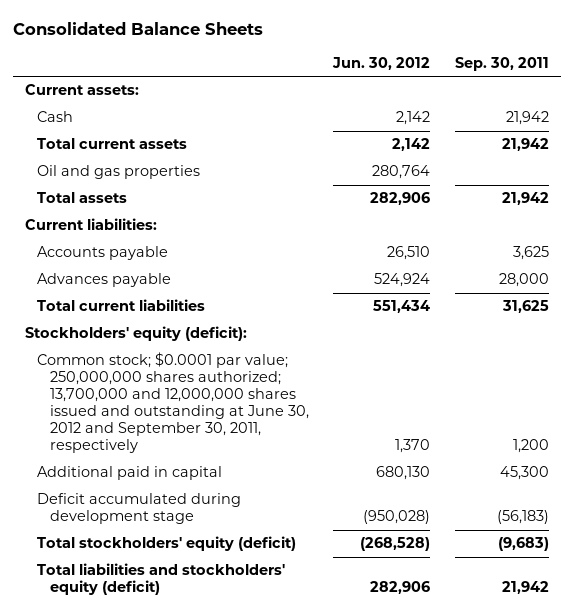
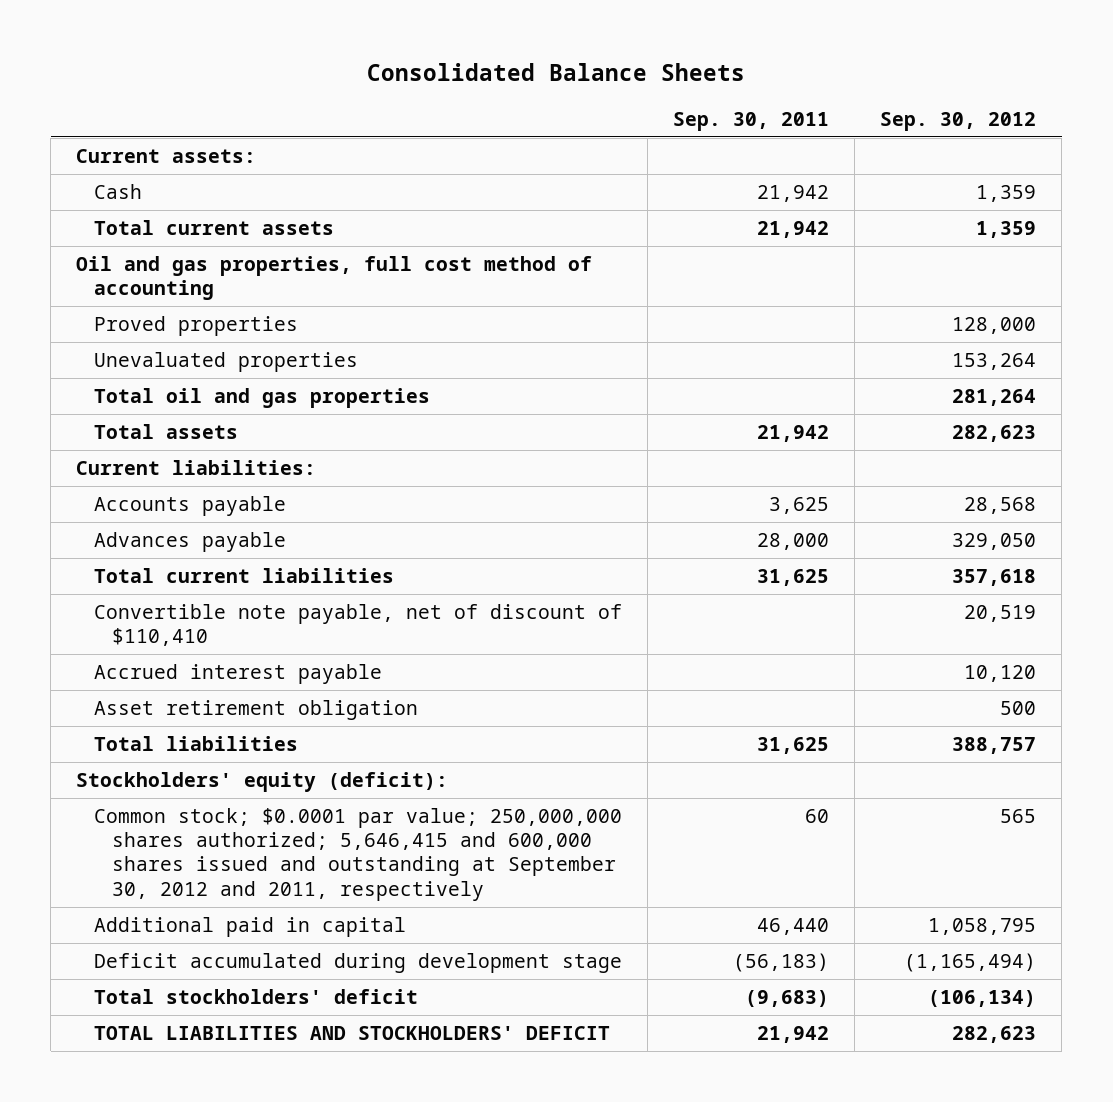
[332,56,431,70] Jun. 30, 2012 -> none
none -> [880,111,1037,131] Sep. 30, 2012
none -> [76,255,593,301] Oil and gas properties, full cost method of accounting
none -> [94,315,299,336] Proved properties
none -> [94,351,359,372] Unevaluated properties
[37,165,201,180] Oil and gas properties -> [94,387,431,408] Total oil and gas properties
none -> [94,603,623,647] Convertible note payable, net of discount of $110,410
none -> [94,663,383,684] Accrued interest payable
none -> [94,699,419,720] Asset retirement obligation
none -> [94,735,299,751] Total liabilities
[37,352,310,454] Common stock; $0.0001 par value; 250,000,000 shares authorized; 13,700,000 and 12,000,000 shares issued and outstanding at June 30, 2012 and September 30, 2011, respectively -> [94,807,623,901] Common stock; $0.0001 par value; 250,000,000 shares authorized; 5,646,415 and 600,000 shares issued and outstanding at September 30, 2012 and 2011, respectively
[512,439,549,454] 1,200 -> [805,808,830,823] 60
[499,466,549,481] 45,300 -> [757,917,830,935] 46,440
[37,536,297,552] Total stockholders' equity (deficit) -> [94,988,419,1004] Total stockholders' deficit
[37,563,286,596] Total liabilities and stockholders' equity (deficit) -> [94,1025,611,1040] TOTAL LIABILITIES AND STOCKHOLDERS' DEFICIT

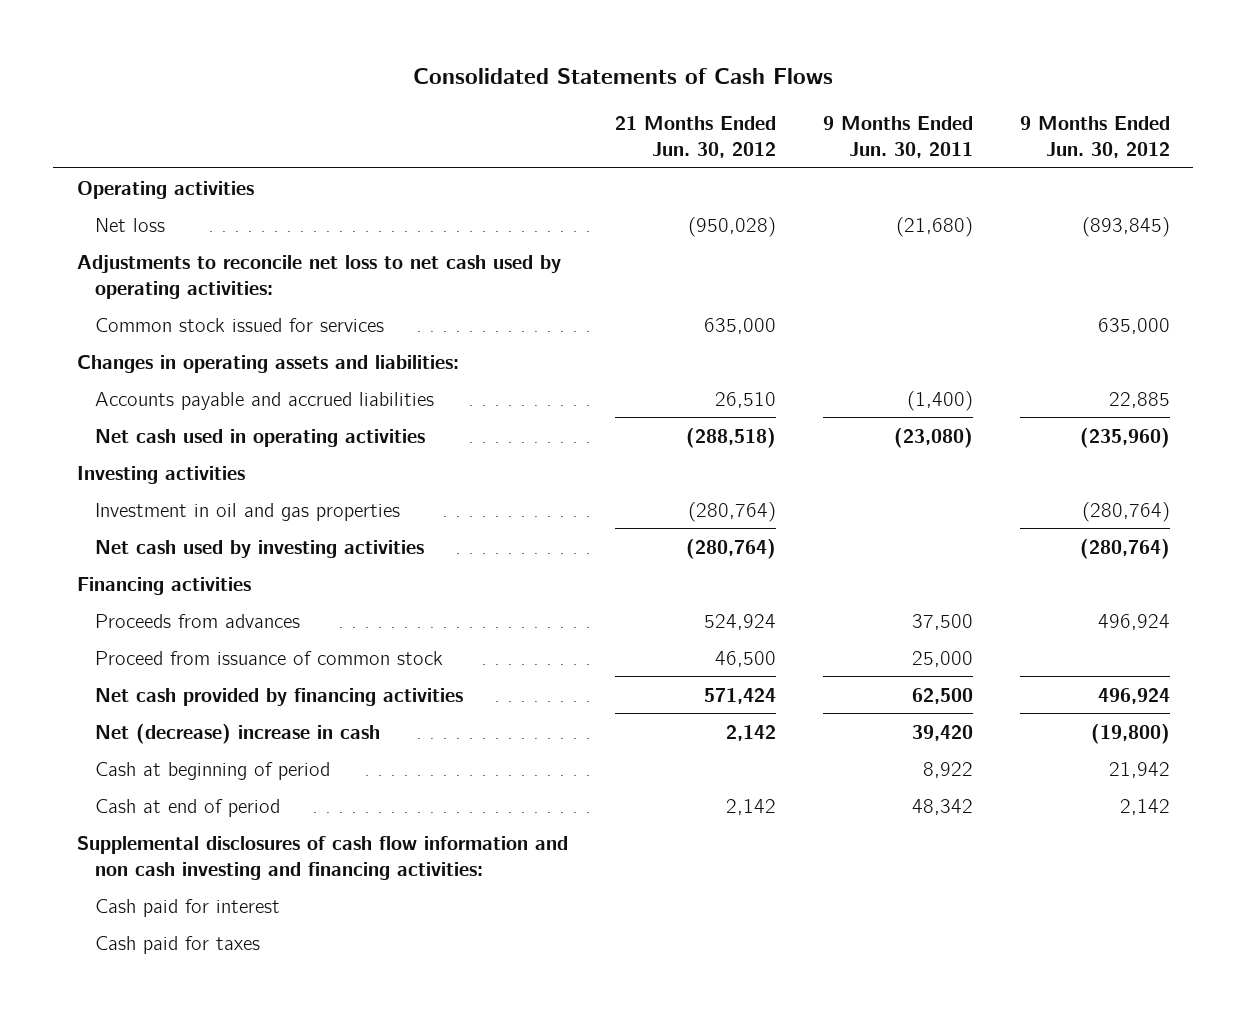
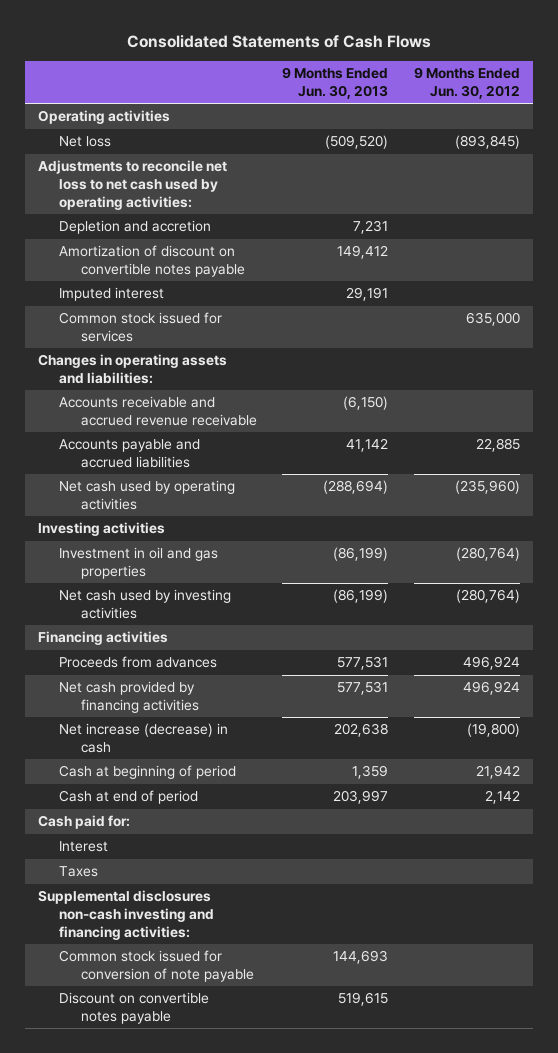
[614,116,776,159] 21 Months Ended Jun. 30, 2012 -> none
[822,116,973,159] 9 Months Ended Jun. 30, 2011 -> none
none -> [282,67,389,99] 9 Months Ended Jun. 30, 2013
none -> [59,220,212,235] Depletion and accretion
none -> [59,245,245,278] Amortization of discount on convertible notes payable
none -> [59,287,165,302] Imputed interest
none -> [59,396,257,427] Accounts receivable and accrued revenue receivable
[95,428,426,447] Net cash used in operating activities -> [59,480,236,511] Net cash used by operating activities
[95,650,444,665] Proceed from issuance of common stock -> none
[95,723,381,744] Net (decrease) increase in cash -> [59,723,229,754] Net increase (decrease) in cash
[76,835,568,880] Supplemental disclosures of cash flow information and non cash investing and financing activities: -> [38,815,131,830] Cash paid for:
[95,898,281,917] Cash paid for interest -> [59,841,109,853] Interest
[95,935,261,954] Cash paid for taxes -> [59,866,99,878] Taxes
none -> [38,890,215,940] Supplemental disclosures non-cash investing and financing activities:
none -> [59,950,254,983] Common stock issued for conversion of note payable
none -> [59,992,210,1025] Discount on convertible notes payable

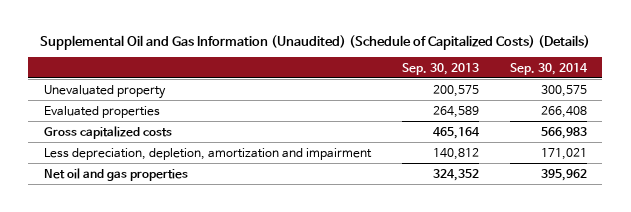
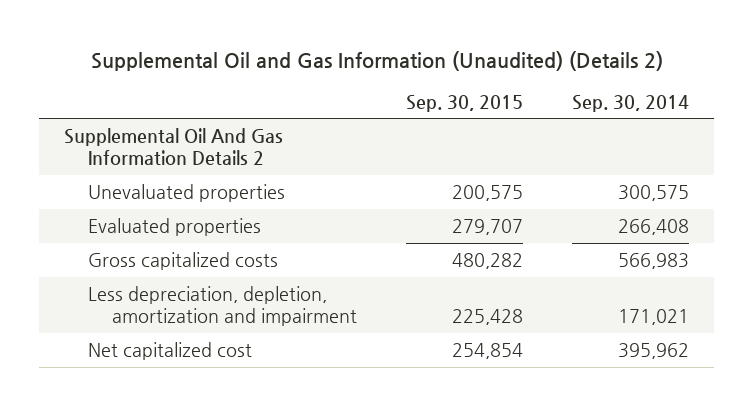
[40,34,591,50] Supplemental Oil and Gas Information (Unaudited) (Schedule of Capitalized Costs) (Details) -> [90,50,663,71] Supplemental Oil and Gas Information (Unaudited) (Details 2)
[401,62,479,75] Sep. 30, 2013 -> none
none -> [406,94,524,112] Sep. 30, 2015
none -> [63,128,283,165] Supplemental Oil And Gas Information Details 2
[43,84,166,99] Unevaluated property -> [88,184,286,203] Unevaluated properties
[43,167,188,181] Net oil and gas properties -> [88,342,253,361] Net capitalized cost

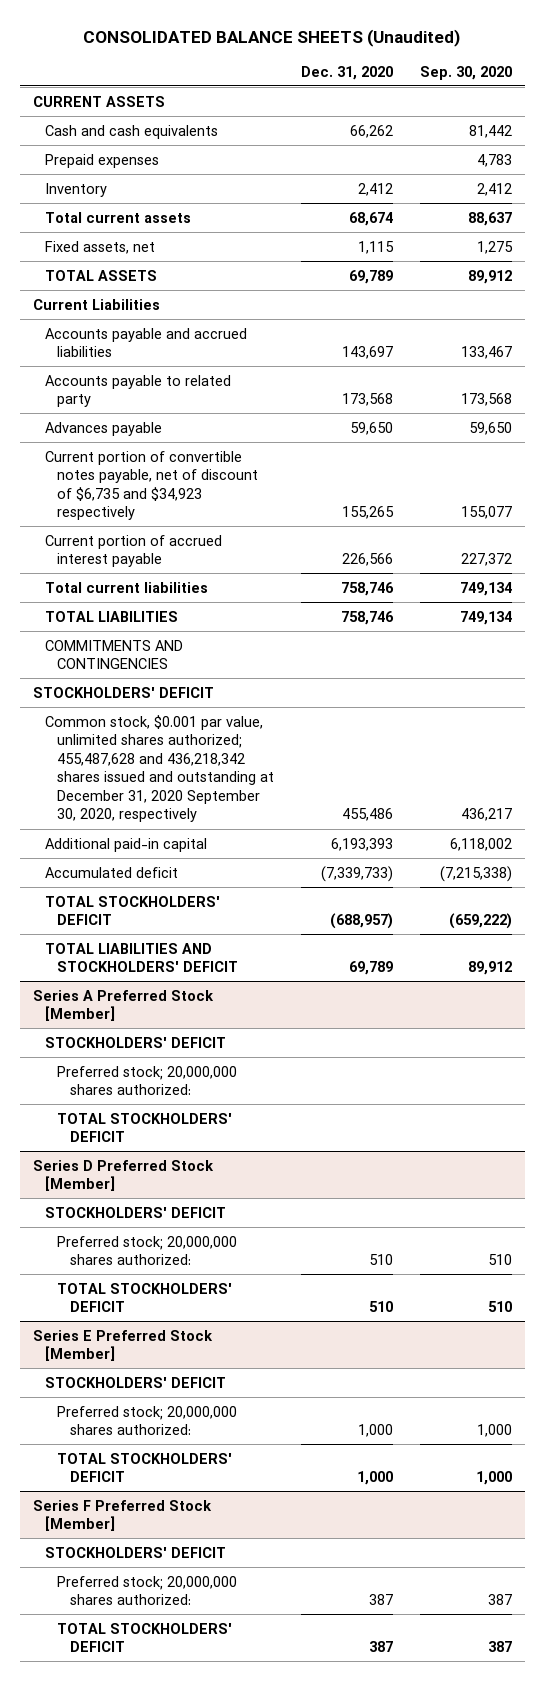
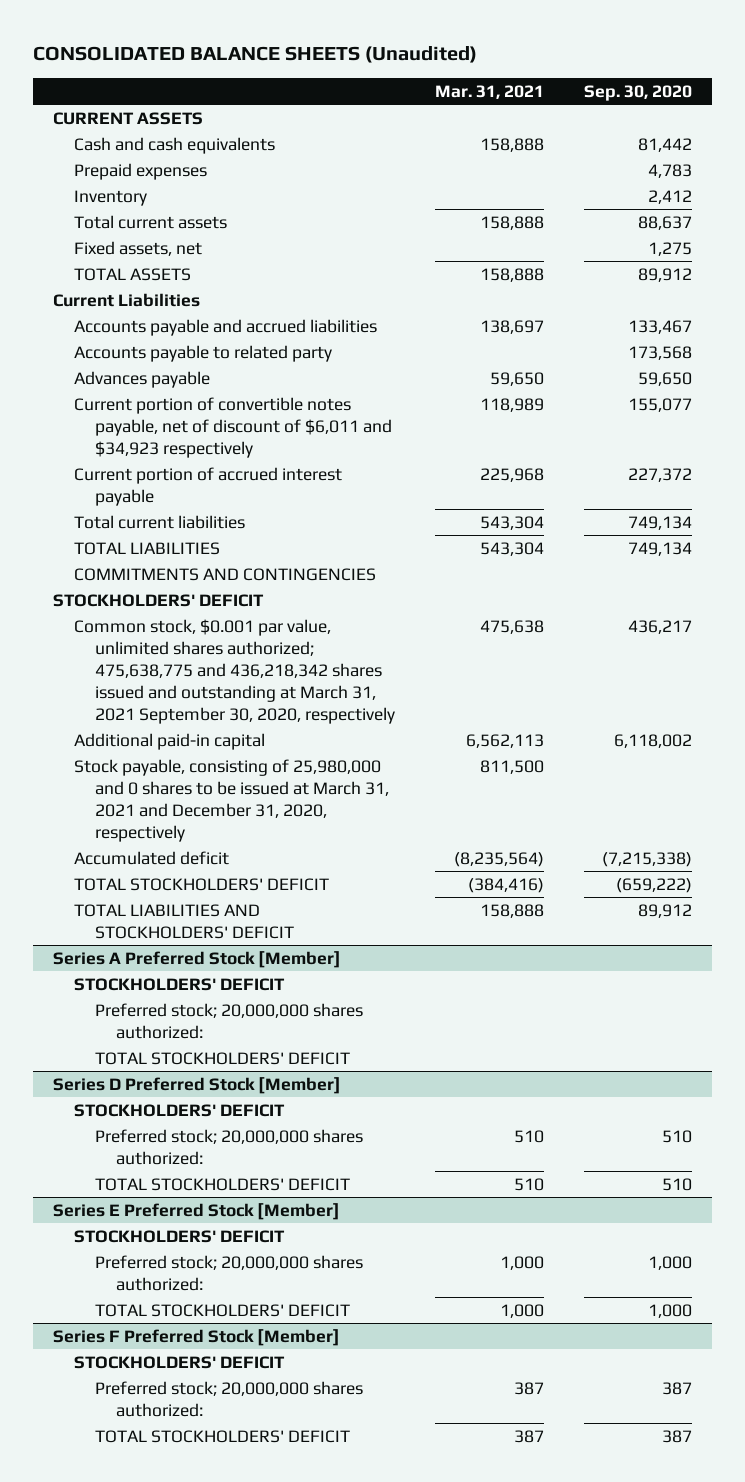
[301,65,394,80] Dec. 31, 2020 -> none
none -> [435,84,545,99] Mar. 31, 2021
[45,450,259,521] Current portion of convertible notes payable, net of discount of $6,735 and $34,923 respectively -> [74,396,393,458] Current portion of convertible notes payable, net of discount of $6,011 and $34,923 respectively
[45,714,275,823] Common stock, $0.001 par value, unlimited shares authorized; 455,487,628 and 436,218,342 shares issued and outstanding at December 31, 2020 September 30, 2020, respectively -> [74,618,396,724] Common stock, $0.001 par value, unlimited shares authorized; 475,638,775 and 436,218,342 shares issued and outstanding at March 31, 2021 September 30, 2020, respectively
none -> [74,758,390,842] Stock payable, consisting of 25,980,000 and 0 shares to be issued at March 31, 2021 and December 31, 2020, respectively

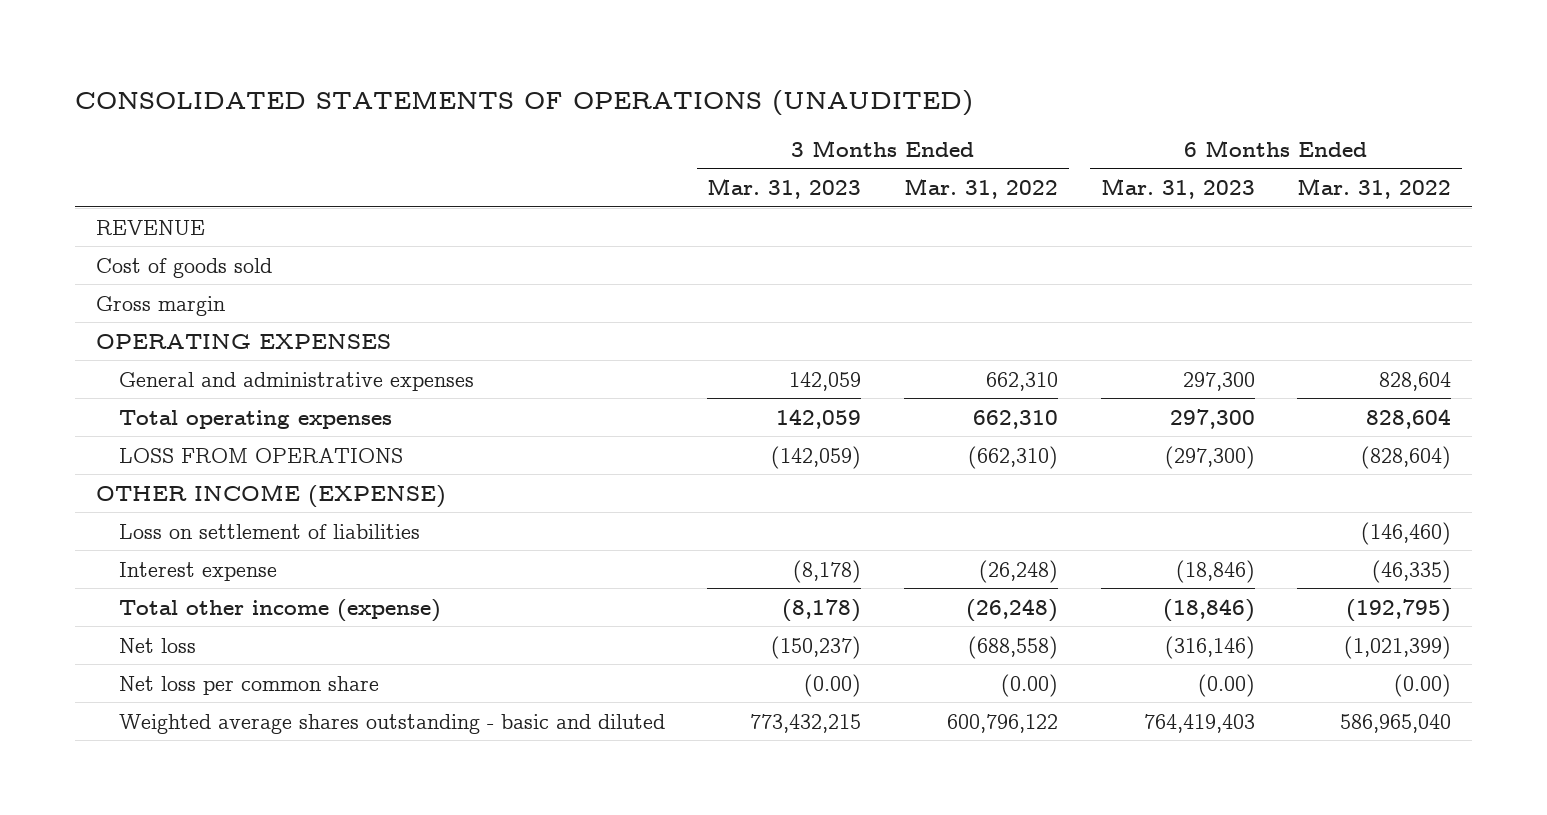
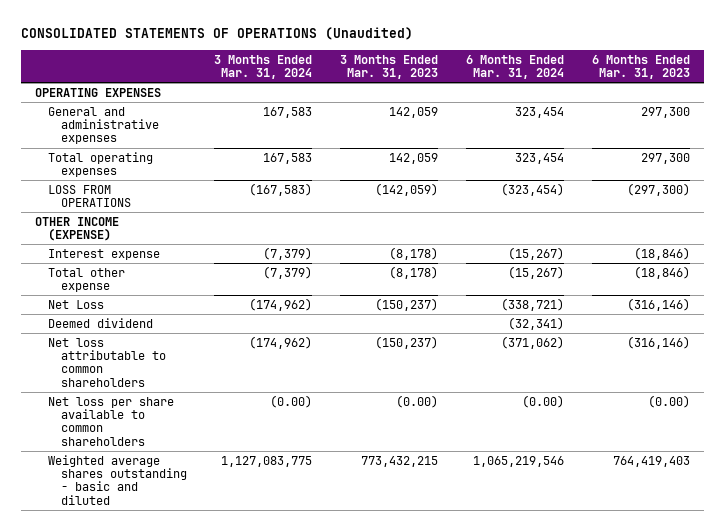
[75,89,974,116] CONSOLIDATED STATEMENTS OF OPERATIONS (UNAUDITED) -> [20,27,413,41] CONSOLIDATED STATEMENTS OF OPERATIONS (Unaudited)
[903,178,1058,200] Mar. 31, 2022 -> none
[1297,178,1452,200] Mar. 31, 2022 -> none
none -> [214,54,313,79] 3 Months Ended Mar. 31, 2024
none -> [466,54,565,79] 6 Months Ended Mar. 31, 2024
[96,219,206,235] REVENUE -> none
[96,257,273,278] Cost of goods sold -> none
[96,295,226,316] Gross margin -> none
[118,523,420,539] Loss on settlement of liabilities -> none
[118,598,441,622] Total other income (expense) -> [47,267,125,293] Total other expense
[118,637,196,653] Net loss -> [47,299,104,309] Net Loss
none -> [47,317,153,328] Deemed dividend
none -> [47,337,166,387] Net loss attributable to common shareholders
[118,675,379,695] Net loss per common share -> [47,396,174,446] Net loss per share available to common shareholders

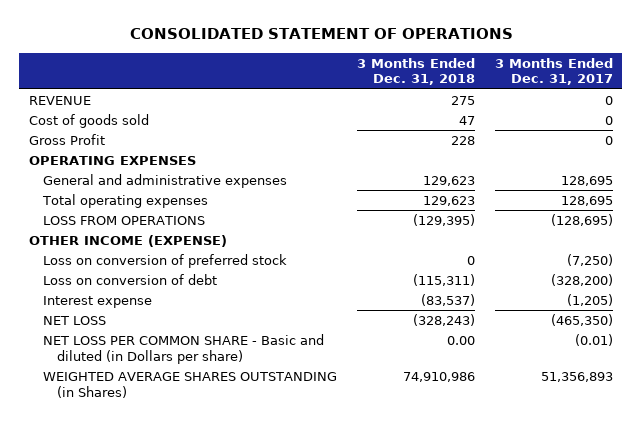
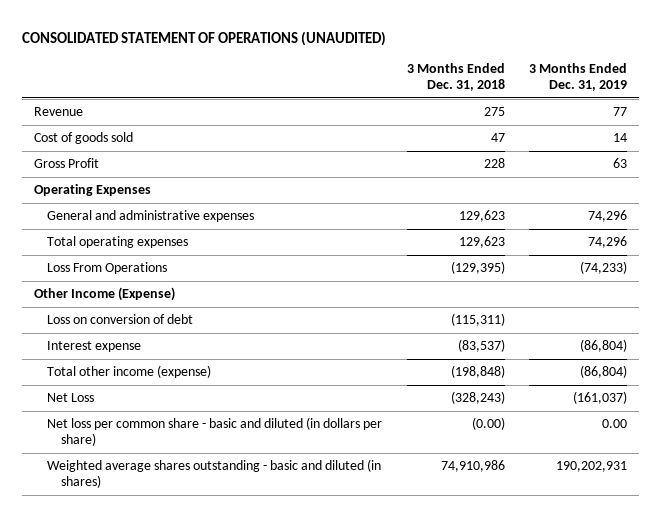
[129,28,513,40] CONSOLIDATED STATEMENT OF OPERATIONS -> [21,30,386,46] CONSOLIDATED STATEMENT OF OPERATIONS (UNAUDITED)
[494,57,613,86] 3 Months Ended Dec. 31, 2017 -> none
none -> [528,63,627,92] 3 Months Ended Dec. 31, 2019
[28,96,91,106] REVENUE -> [34,107,84,117] Revenue
[28,156,196,166] OPERATING EXPENSES -> [34,184,152,197] Operating Expenses
[43,254,288,269] Loss on conversion of preferred stock -> none
[43,216,206,226] LOSS FROM OPERATIONS -> [47,262,168,275] Loss From Operations
[28,235,227,248] OTHER INCOME (EXPENSE) -> [34,287,176,302] Other Income (Expense)
none -> [47,365,212,379] Total other income (expense)
[43,316,107,326] NET LOSS -> [47,393,95,403] Net Loss
[43,334,325,364] NET LOSS PER COMMON SHARE - Basic and diluted (in Dollars per share) -> [47,417,383,447] Net loss per common share - basic and diluted (in dollars per share)
[446,336,475,346] 0.00 -> [471,417,505,431] (0.00)
[43,372,338,398] WEIGHTED AVERAGE SHARES OUTSTANDING (in Shares) -> [47,459,382,489] Weighted average shares outstanding - basic and diluted (in shares)

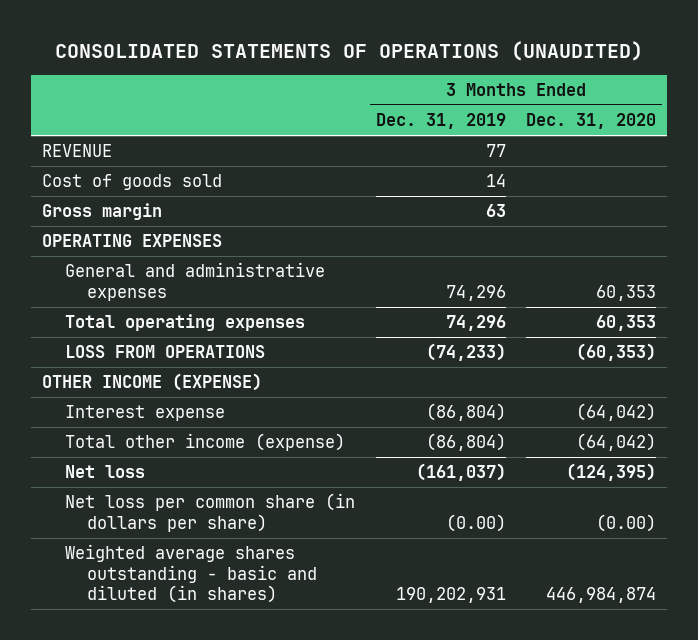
[21,30,386,46] CONSOLIDATED STATEMENT OF OPERATIONS (UNAUDITED) -> [55,40,644,61] CONSOLIDATED STATEMENTS OF OPERATIONS (UNAUDITED)
[406,63,505,92] 3 Months Ended Dec. 31, 2018 -> none
none -> [526,113,657,130] Dec. 31, 2020
[34,107,84,117] Revenue -> [41,144,112,158] REVENUE
[34,158,100,169] Gross Profit -> [41,203,162,221] Gross margin
[34,184,152,197] Operating Expenses -> [41,234,222,248] OPERATING EXPENSES
[47,314,194,325] Loss on conversion of debt -> none
[47,262,168,275] Loss From Operations -> [64,345,265,359] LOSS FROM OPERATIONS
[34,287,176,302] Other Income (Expense) -> [41,373,262,392] OTHER INCOME (EXPENSE)
[47,393,95,403] Net Loss -> [64,465,145,479] Net loss
[47,417,383,447] Net loss per common share - basic and diluted (in dollars per share) -> [64,493,355,532] Net loss per common share (in dollars per share)
[601,419,627,429] 0.00 -> [445,513,506,532] (0.00)

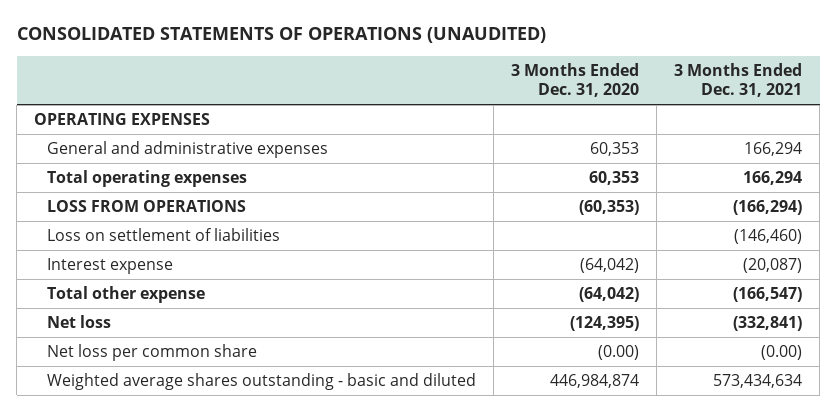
[375,113,506,130] Dec. 31, 2019 -> none
none -> [674,62,803,97] 3 Months Ended Dec. 31, 2021
[41,144,112,158] REVENUE -> none
[41,174,222,191] Cost of goods sold -> none
[41,203,162,221] Gross margin -> none
[41,373,262,392] OTHER INCOME (EXPENSE) -> none
none -> [46,228,280,242] Loss on settlement of liabilities
[64,433,345,452] Total other income (expense) -> [46,286,205,304] Total other expense
[64,493,355,532] Net loss per common share (in dollars per share) -> [46,344,257,362] Net loss per common share
[64,544,318,604] Weighted average shares outstanding - basic and diluted (in shares) -> [46,373,476,391] Weighted average shares outstanding - basic and diluted

